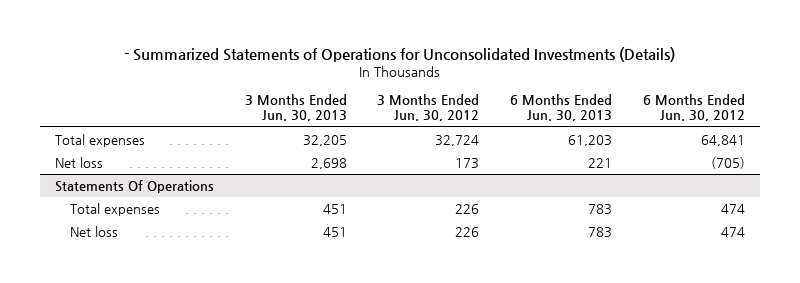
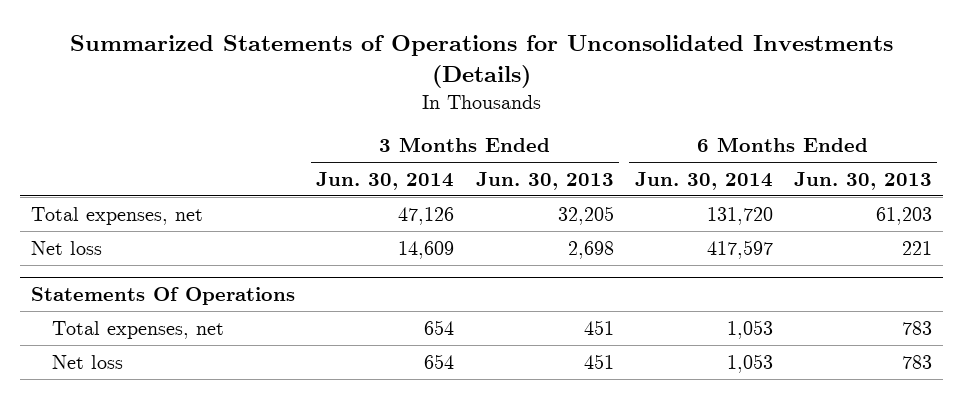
[123,47,675,63] - Summarized Statements of Operations for Unconsolidated Investments (Details) -> [69,35,893,89] Summarized Statements of Operations for Unconsolidated Investments (Details)
[377,94,480,122] 3 Months Ended Jun. 30, 2012 -> none
[642,94,745,122] 6 Months Ended Jun. 30, 2012 -> none
none -> [316,171,455,190] Jun. 30, 2014
none -> [634,171,773,190] Jun. 30, 2014
[55,133,146,147] Total expenses -> [31,206,204,225] Total expenses, net
[70,202,161,216] Total expenses -> [51,320,224,339] Total expenses, net

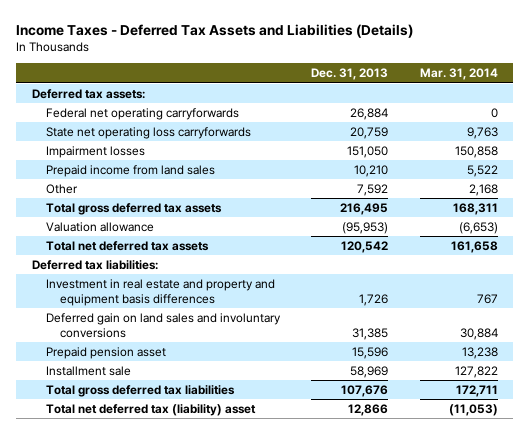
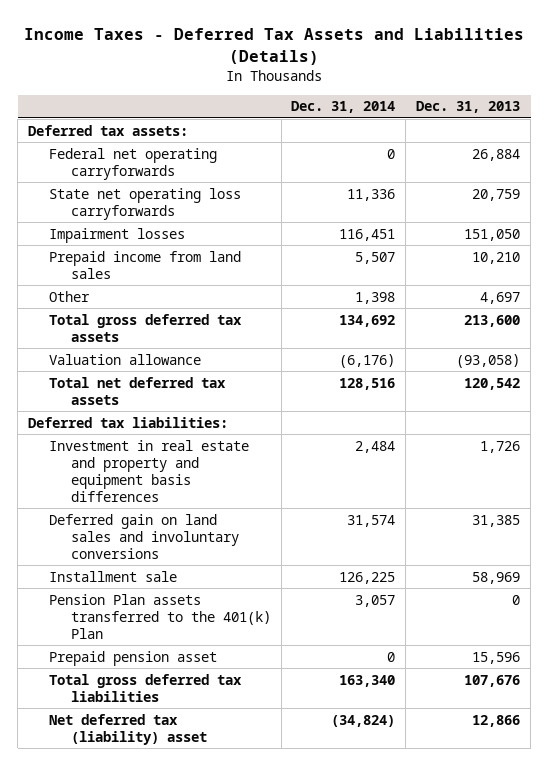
[419,68,498,81] Mar. 31, 2014 -> none
none -> [291,101,396,114] Dec. 31, 2014
[357,183,389,196] 7,592 -> [480,291,521,304] 4,697
[340,202,389,215] 216,495 -> [464,314,521,327] 213,600
[342,221,389,234] (95,953) -> [456,353,521,368] (93,058)
none -> [49,593,271,639] Pension Plan assets transferred to the 401(k) Plan
[45,346,166,359] Prepaid pension asset -> [49,650,218,666] Prepaid pension asset
[45,403,256,416] Total net deferred tax (liability) asset -> [49,713,207,745] Net deferred tax (liability) asset

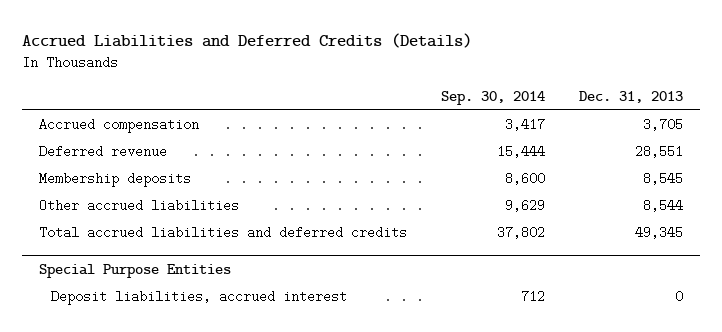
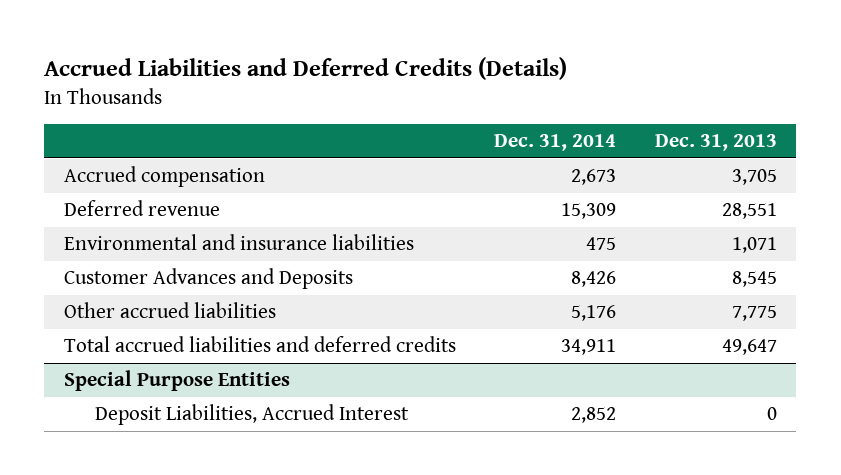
[440,91,545,106] Sep. 30, 2014 -> none
none -> [494,134,617,152] Dec. 31, 2014
none -> [63,234,414,251] Environmental and insurance liabilities
[38,172,191,188] Membership deposits -> [63,268,353,290] Customer Advances and Deposits
[642,199,683,213] 8,544 -> [731,305,777,322] 7,775
[634,226,683,240] 49,345 -> [721,339,777,356] 49,647
[50,290,347,306] Deposit liabilities, accrued interest -> [94,404,409,426] Deposit Liabilities, Accrued Interest

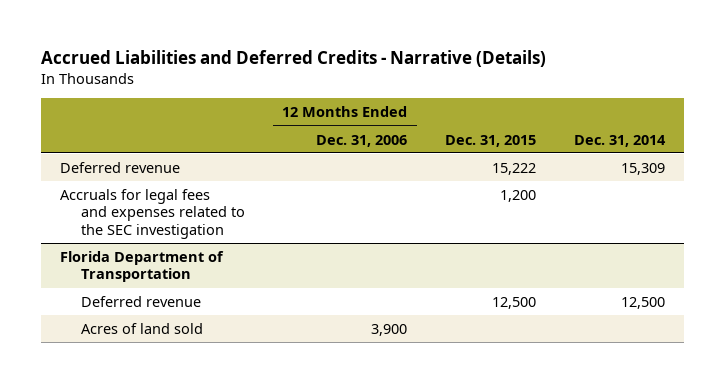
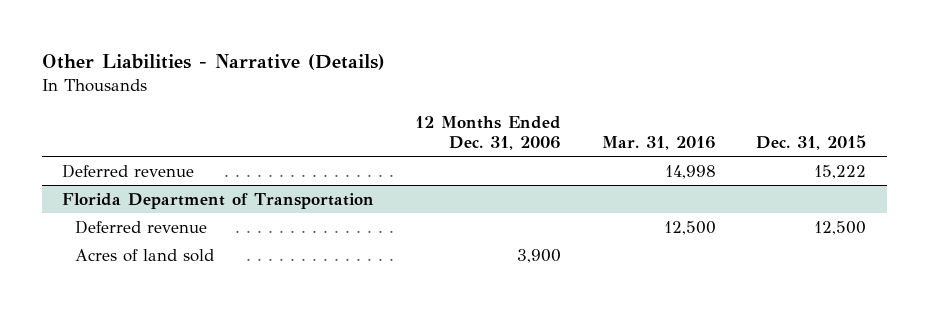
[41,50,547,68] Accrued Liabilities and Deferred Credits - Narrative (Details) -> [41,54,385,71] Other Liabilities - Narrative (Details)
[574,134,667,147] Dec. 31, 2014 -> none
none -> [601,136,716,151] Mar. 31, 2016
[60,188,245,240] Accruals for legal fees and expenses related to the SEC investigation -> none

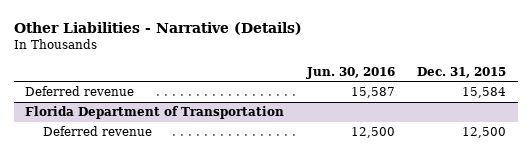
[414,116,561,151] 12 Months Ended Dec. 31, 2006 -> none
[601,136,716,151] Mar. 31, 2016 -> none
none -> [305,67,395,80] Jun. 30, 2016
[814,164,867,179] 15,222 -> [462,87,507,99] 15,584
[75,248,215,262] Acres of land sold -> none

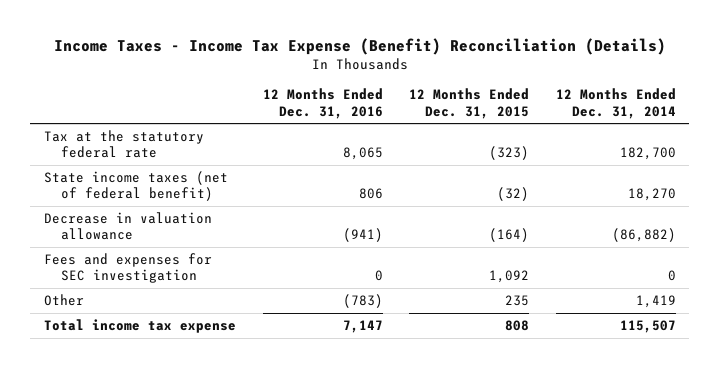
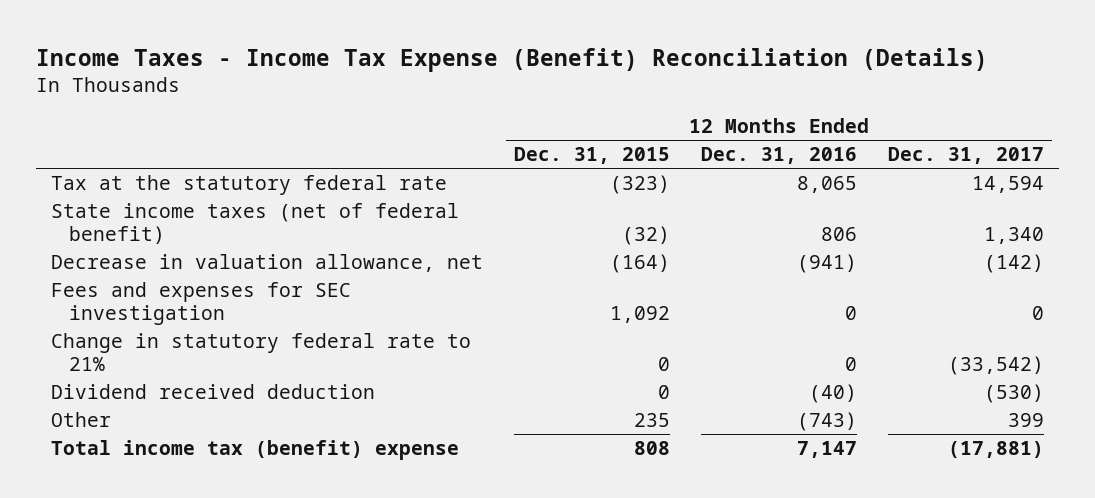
[555,88,676,119] 12 Months Ended Dec. 31, 2014 -> none
none -> [887,147,1044,165] Dec. 31, 2017
[43,212,212,241] Decrease in valuation allowance -> [51,254,484,273] Decrease in valuation allowance, net
none -> [51,333,472,371] Change in statutory federal rate to 21%
none -> [51,384,376,400] Dividend received deduction
[342,294,383,309] (783) -> [797,412,858,432] (743)
[43,319,236,334] Total income tax expense -> [51,440,460,461] Total income tax (benefit) expense

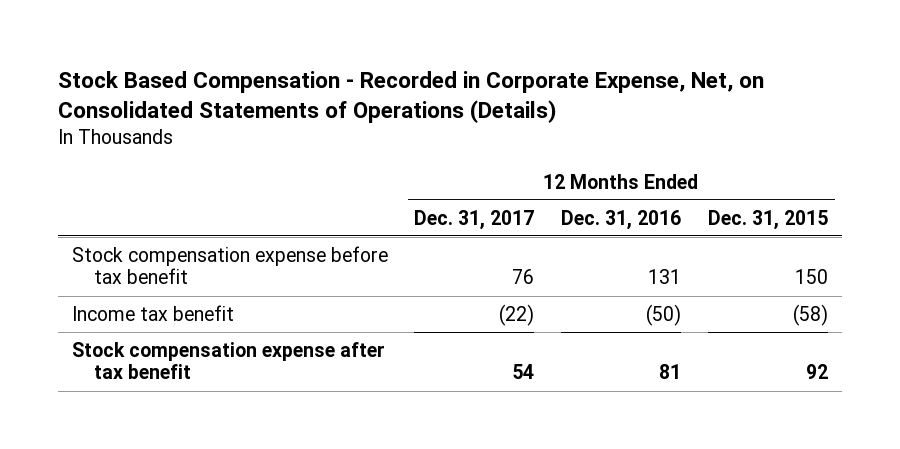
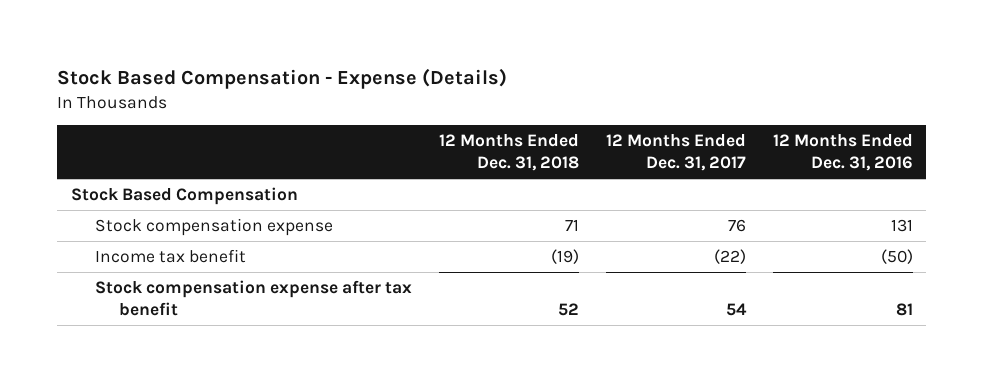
[58,71,765,124] Stock Based Compensation - Recorded in Corporate Expense, Net, on Consolidated Statements of Operations (Details) -> [57,68,508,90] Stock Based Compensation - Expense (Details)
[708,209,829,230] Dec. 31, 2015 -> none
none -> [438,133,579,172] 12 Months Ended Dec. 31, 2018
none -> [70,186,298,205] Stock Based Compensation
[71,245,388,285] Stock compensation expense before tax benefit -> [95,217,334,236] Stock compensation expense

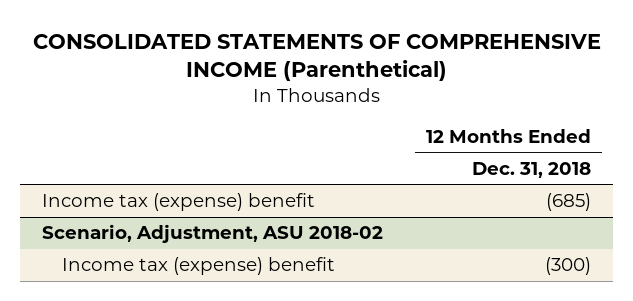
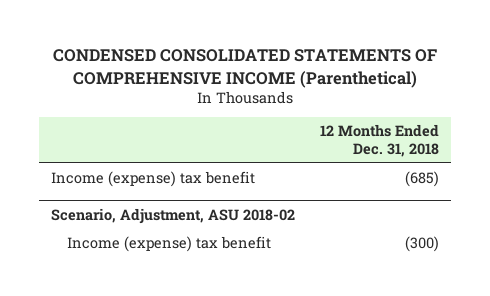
[32,33,601,82] CONSOLIDATED STATEMENTS OF COMPREHENSIVE INCOME (Parenthetical) -> [53,49,438,88] CONDENSED CONSOLIDATED STATEMENTS OF COMPREHENSIVE INCOME (Parenthetical)
[41,193,315,212] Income tax (expense) benefit -> [51,171,256,188] Income (expense) tax benefit
[61,257,335,276] Income tax (expense) benefit -> [66,236,271,253] Income (expense) tax benefit

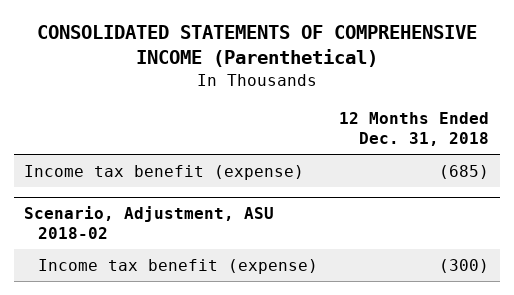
[53,49,438,88] CONDENSED CONSOLIDATED STATEMENTS OF COMPREHENSIVE INCOME (Parenthetical) -> [36,24,477,68] CONSOLIDATED STATEMENTS OF COMPREHENSIVE INCOME (Parenthetical)
[51,171,256,188] Income (expense) tax benefit -> [24,164,305,180] Income tax benefit (expense)
[66,236,271,253] Income (expense) tax benefit -> [37,258,318,274] Income tax benefit (expense)

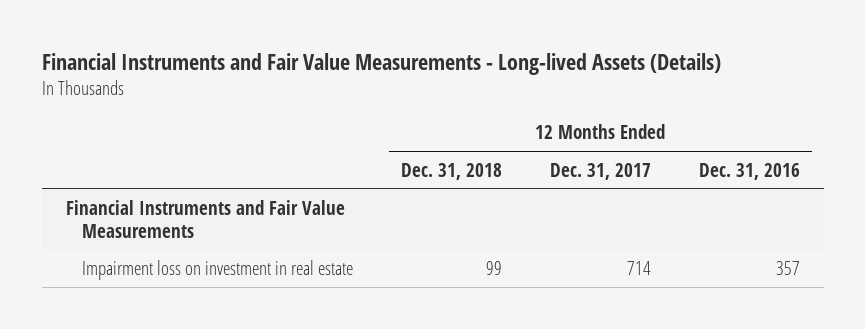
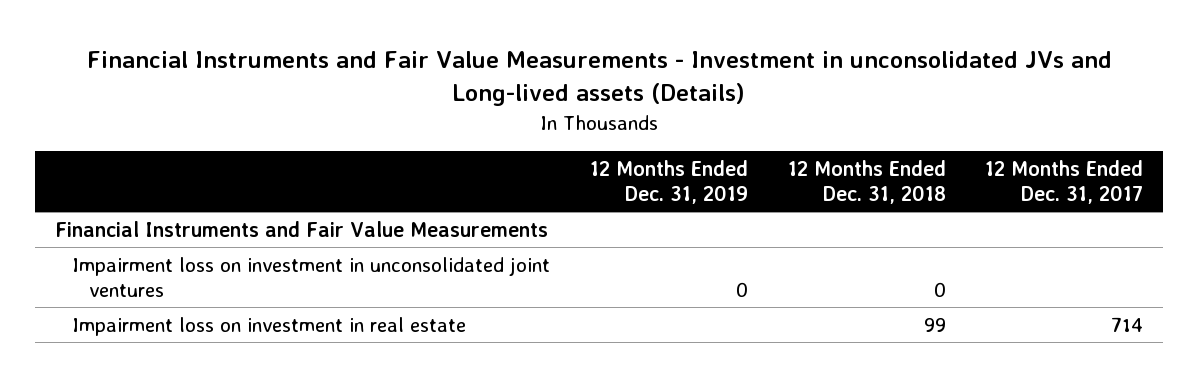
[41,53,721,76] Financial Instruments and Fair Value Measurements - Long-lived Assets (Details) -> [87,51,1113,107] Financial Instruments and Fair Value Measurements - Investment in unconsolidated JVs and Long-lived assets (Details)
[698,162,800,180] Dec. 31, 2016 -> none
none -> [589,159,748,205] 12 Months Ended Dec. 31, 2019
none -> [72,256,551,298] Impairment loss on investment in unconsolidated joint ventures

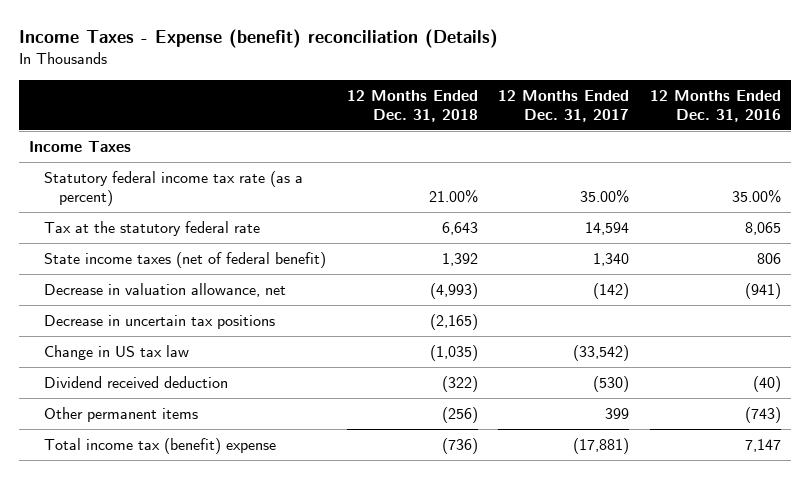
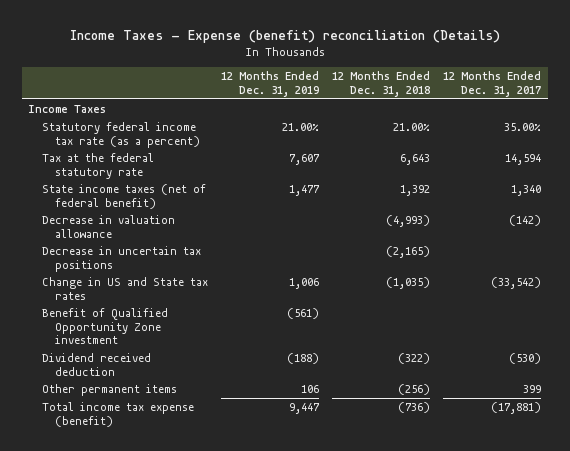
[650,89,782,122] 12 Months Ended Dec. 31, 2016 -> none
none -> [220,71,319,97] 12 Months Ended Dec. 31, 2019
[44,220,261,236] Tax at the statutory federal rate -> [41,152,154,179] Tax at the federal statutory rate
[44,282,287,297] Decrease in valuation allowance, net -> [41,214,175,238] Decrease in valuation allowance
[44,344,190,360] Change in US tax law -> [41,276,208,300] Change in US and State tax rates
none -> [41,307,168,345] Benefit of Qualified Opportunity Zone investment
[44,437,277,454] Total income tax (benefit) expense -> [41,401,194,427] Total income tax expense (benefit)

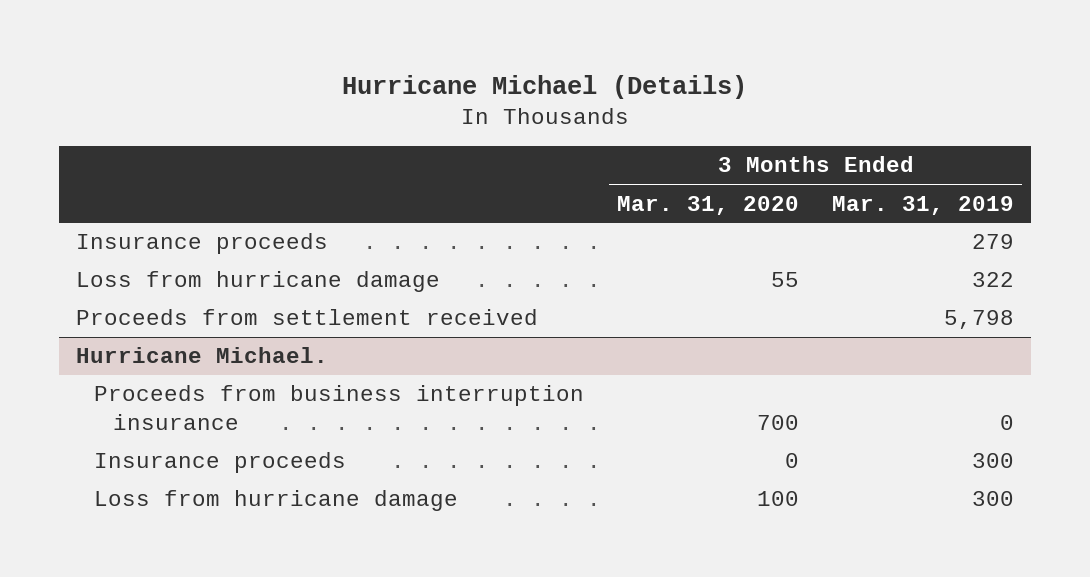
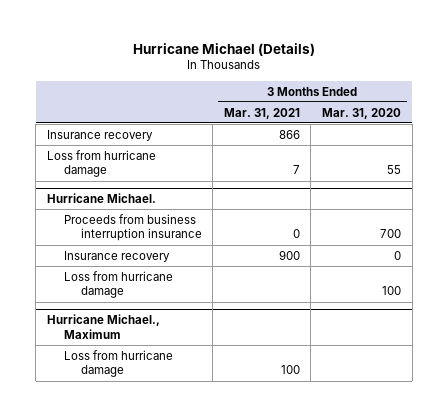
[832,195,1015,215] Mar. 31, 2019 -> none
none -> [223,107,300,119] Mar. 31, 2021
[75,233,328,255] Insurance proceeds -> [46,129,153,141] Insurance recovery
[75,309,538,326] Proceeds from settlement received -> none
[94,452,347,474] Insurance proceeds -> [63,250,170,262] Insurance recovery
none -> [46,314,160,339] Hurricane Michael., Maximum
none -> [63,349,173,378] Loss from hurricane damage

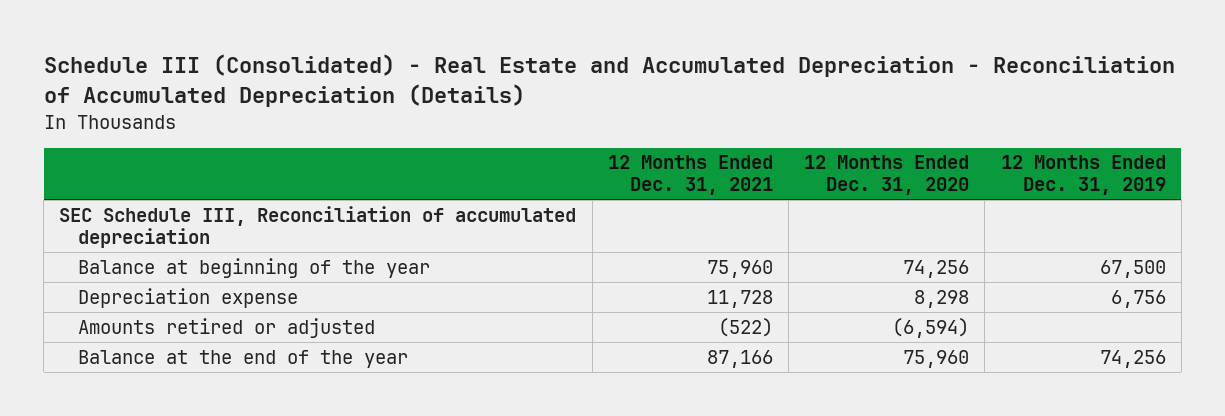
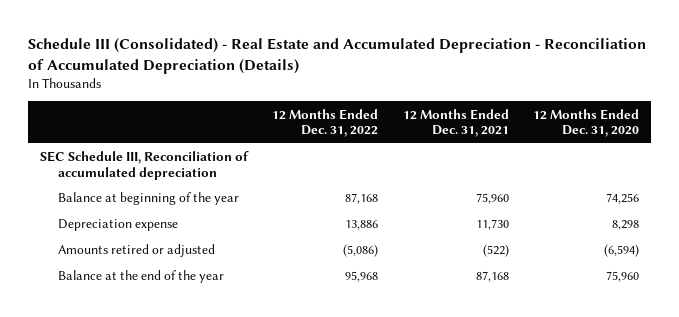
[1000,155,1166,196] 12 Months Ended Dec. 31, 2019 -> none
none -> [272,108,379,138] 12 Months Ended Dec. 31, 2022
[706,289,773,308] 11,728 -> [475,219,509,231] 11,730
[706,349,773,368] 87,166 -> [475,271,509,283] 87,168

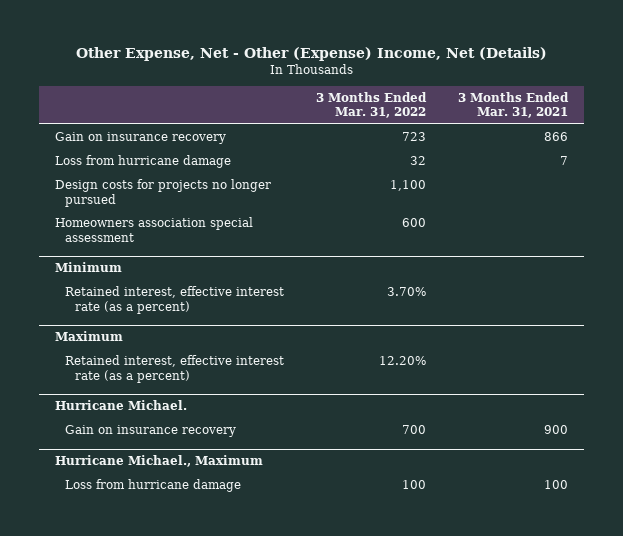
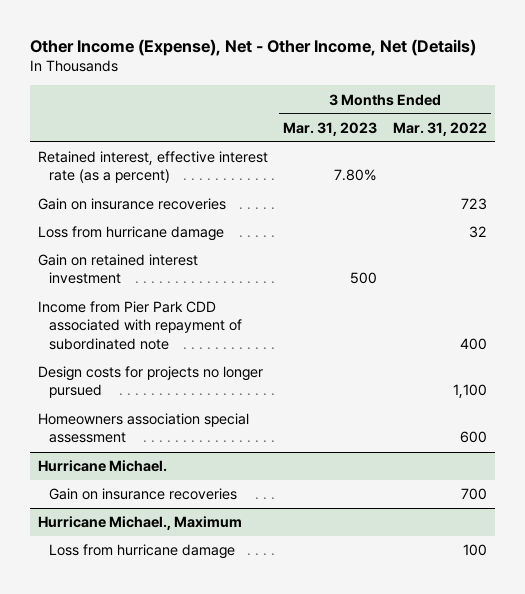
[75,46,547,61] Other Expense, Net - Other (Expense) Income, Net (Details) -> [29,38,476,56] Other Income (Expense), Net - Other Income, Net (Details)
[458,91,570,119] 3 Months Ended Mar. 31, 2021 -> none
none -> [283,121,378,136] Mar. 31, 2023
none -> [37,151,268,184] Retained interest, effective interest rate (as a percent)
[55,132,227,145] Gain on insurance recovery -> [37,198,226,211] Gain on insurance recoveries
none -> [37,254,198,285] Gain on retained interest investment
none -> [37,301,243,350] Income from Pier Park CDD associated with repayment of subordinated note
[55,262,123,273] Minimum -> none
[65,286,285,314] Retained interest, effective interest rate (as a percent) -> none
[55,331,124,342] Maximum -> none
[65,355,285,383] Retained interest, effective interest rate (as a percent) -> none
[65,425,237,438] Gain on insurance recovery -> [49,488,238,501] Gain on insurance recoveries

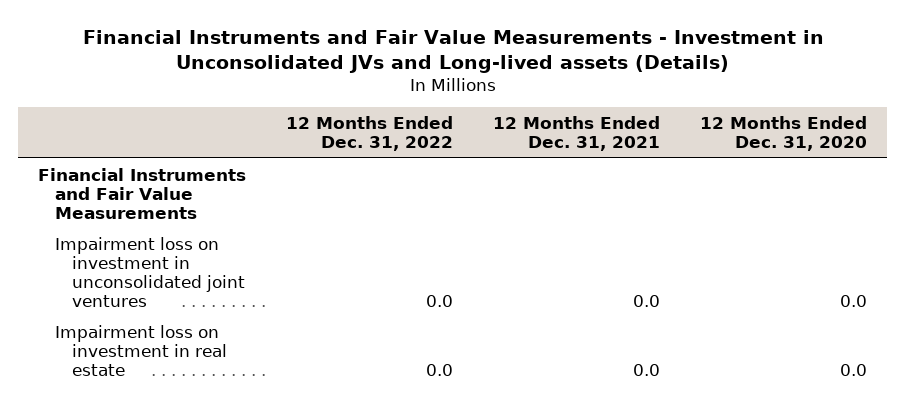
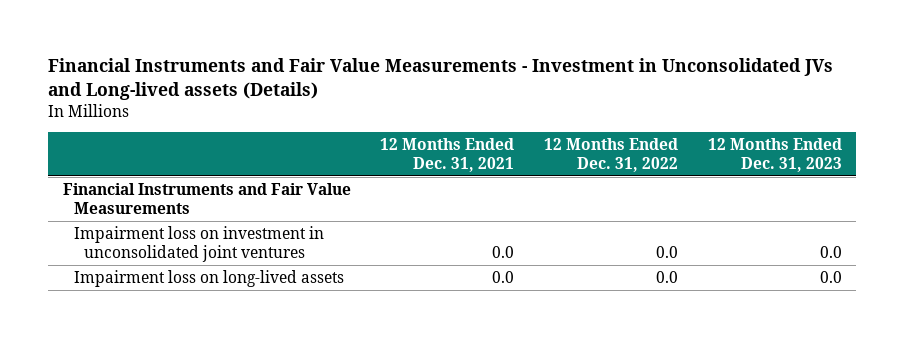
[700,115,868,151] 12 Months Ended Dec. 31, 2020 -> none
none -> [707,137,842,172] 12 Months Ended Dec. 31, 2023
[55,324,227,376] Impairment loss on investment in real estate -> [73,270,344,288] Impairment loss on long-lived assets

